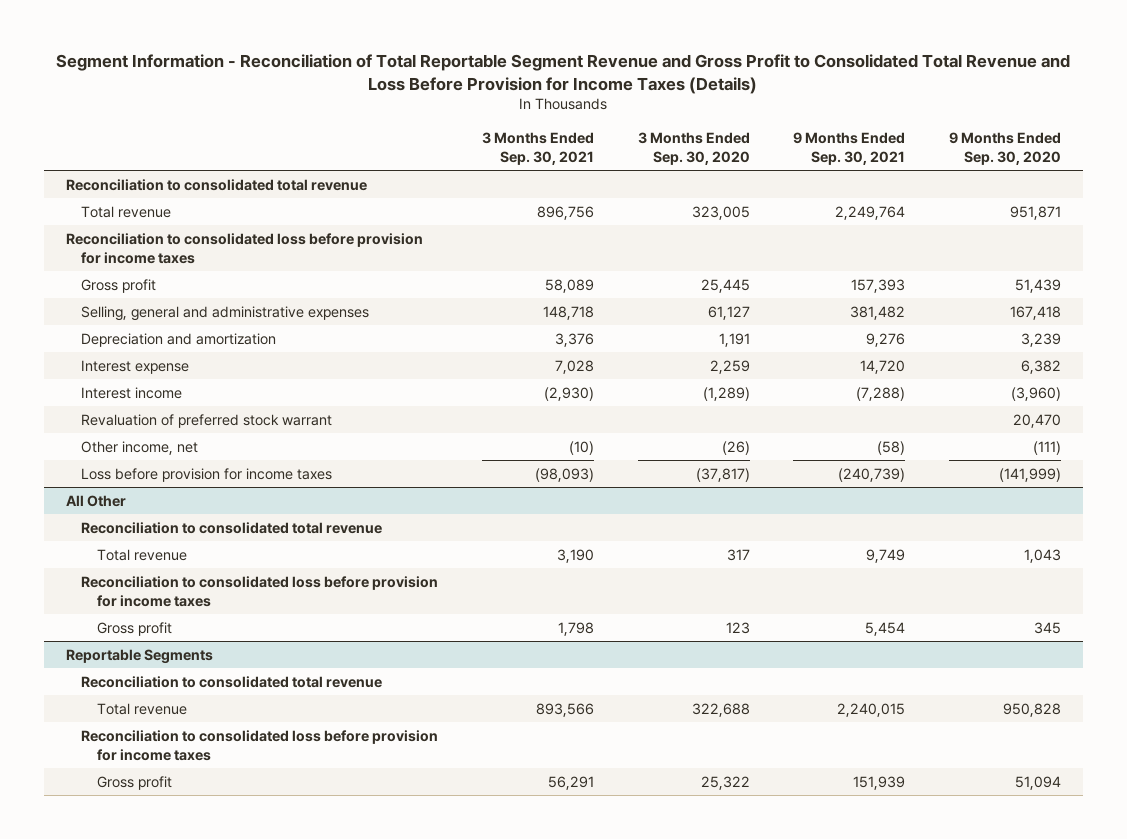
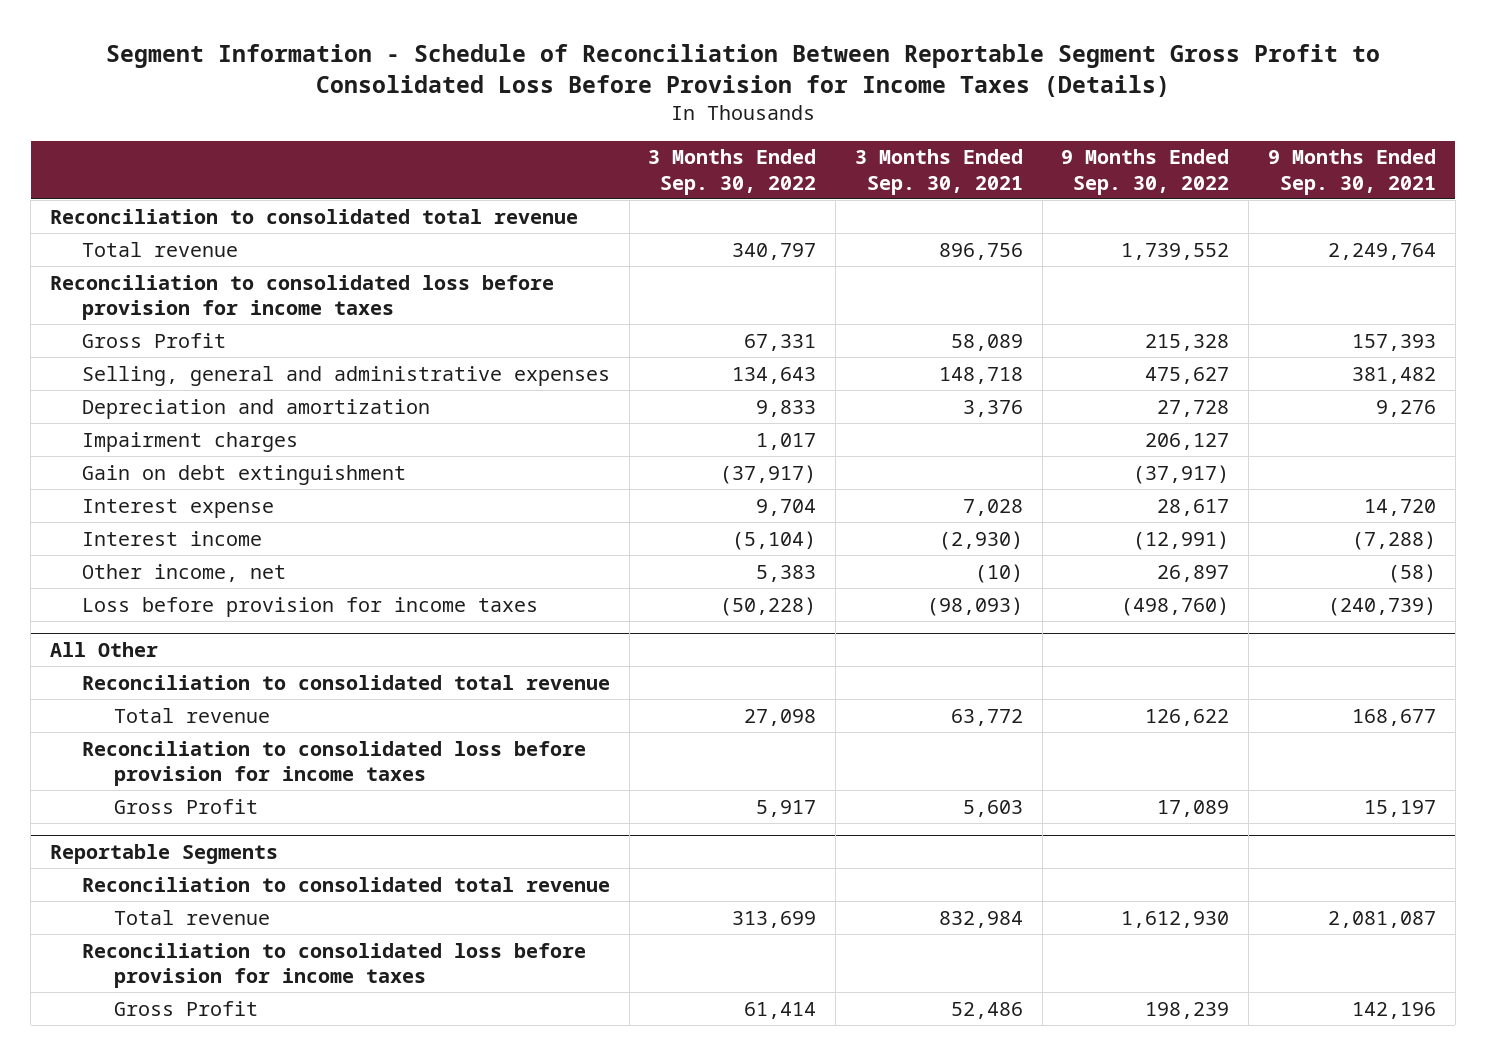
[56,53,1071,94] Segment Information - Reconciliation of Total Reportable Segment Revenue and Gross Profit to Consolidated Total Revenue and Loss Before Provision for Income Taxes (Details) -> [105,43,1380,98] Segment Information - Schedule of Reconciliation Between Reportable Segment Gross Profit to Consolidated Loss Before Provision for Income Taxes (Details)
[637,131,750,165] 3 Months Ended Sep. 30, 2020 -> none
[948,131,1061,165] 9 Months Ended Sep. 30, 2020 -> none
none -> [648,149,817,195] 3 Months Ended Sep. 30, 2022
none -> [1061,149,1230,195] 9 Months Ended Sep. 30, 2022
[81,278,157,293] Gross profit -> [81,332,226,348] Gross Profit
none -> [81,431,298,452] Impairment charges
none -> [81,464,406,485] Gain on debt extinguishment
[81,413,333,428] Revaluation of preferred stock warrant -> none
[557,548,595,563] 3,190 -> [950,708,1023,726] 63,772
[866,548,906,563] 9,749 -> [1352,708,1437,726] 168,677
[96,621,172,636] Gross profit -> [113,798,258,814] Gross Profit
[558,621,595,636] 1,798 -> [962,799,1023,817] 5,603
[865,621,906,636] 5,454 -> [1364,799,1437,817] 15,197
[536,702,595,717] 893,566 -> [938,910,1023,928] 832,984
[837,702,906,717] 2,240,015 -> [1328,910,1437,928] 2,081,087
[96,775,172,790] Gross profit -> [113,1000,258,1016] Gross Profit
[548,775,595,790] 56,291 -> [950,1001,1023,1019] 52,486
[853,775,906,790] 151,939 -> [1352,1001,1437,1019] 142,196

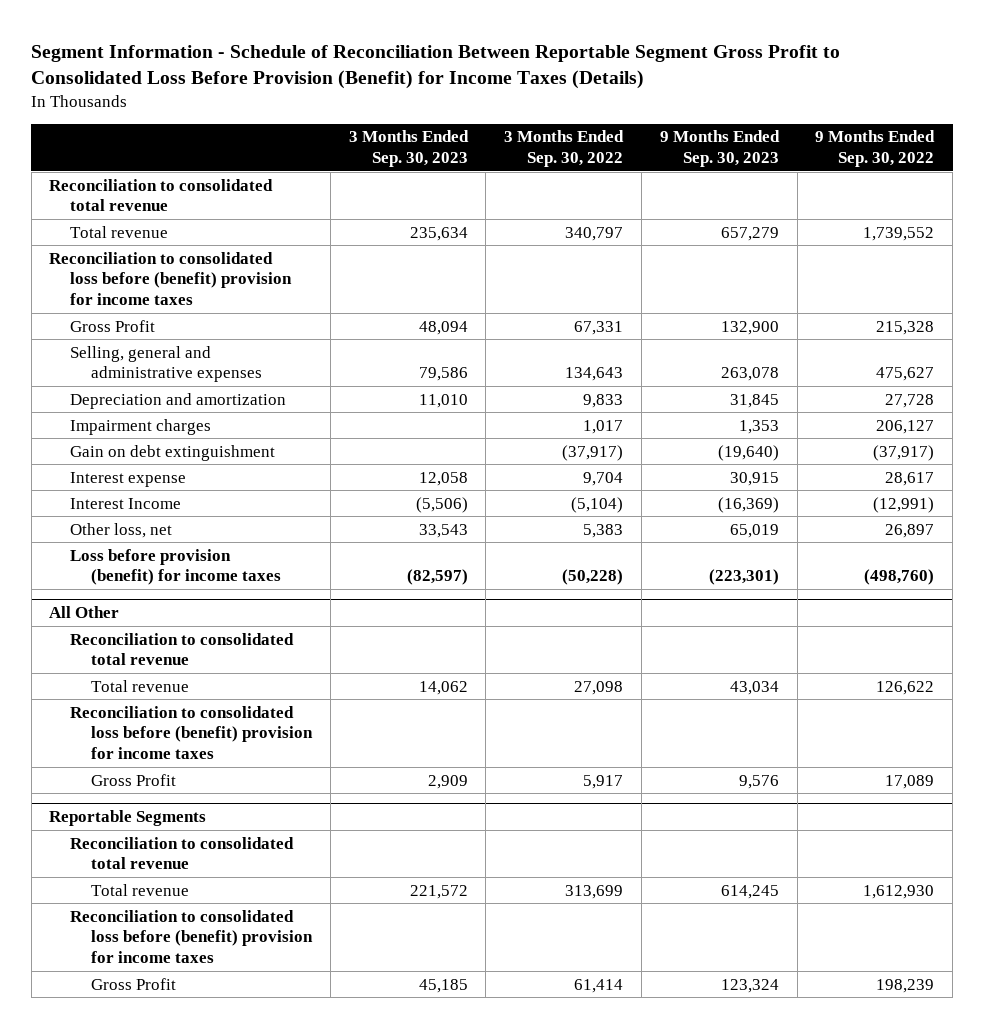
[105,43,1380,98] Segment Information - Schedule of Reconciliation Between Reportable Segment Gross Profit to Consolidated Loss Before Provision for Income Taxes (Details) -> [31,44,841,89] Segment Information - Schedule of Reconciliation Between Reportable Segment Gross Profit to Consolidated Loss Before Provision (Benefit) for Income Taxes (Details)
[854,149,1023,195] 3 Months Ended Sep. 30, 2021 -> none
[1268,149,1437,195] 9 Months Ended Sep. 30, 2021 -> none
none -> [348,130,469,168] 3 Months Ended Sep. 30, 2023
none -> [659,130,780,168] 9 Months Ended Sep. 30, 2023
[49,274,554,321] Reconciliation to consolidated loss before provision for income taxes -> [49,251,293,306] Reconciliation to consolidated loss before (benefit) provision for income taxes
[81,530,262,546] Interest income -> [70,497,182,509] Interest Income
[81,563,286,582] Other income, net -> [70,522,173,538] Other loss, net
[81,596,538,617] Loss before provision for income taxes -> [70,548,282,586] Loss before provision (benefit) for income taxes
[81,740,586,787] Reconciliation to consolidated loss before provision for income taxes -> [70,705,314,760] Reconciliation to consolidated loss before (benefit) provision for income taxes
[81,942,586,989] Reconciliation to consolidated loss before provision for income taxes -> [70,909,314,964] Reconciliation to consolidated loss before (benefit) provision for income taxes

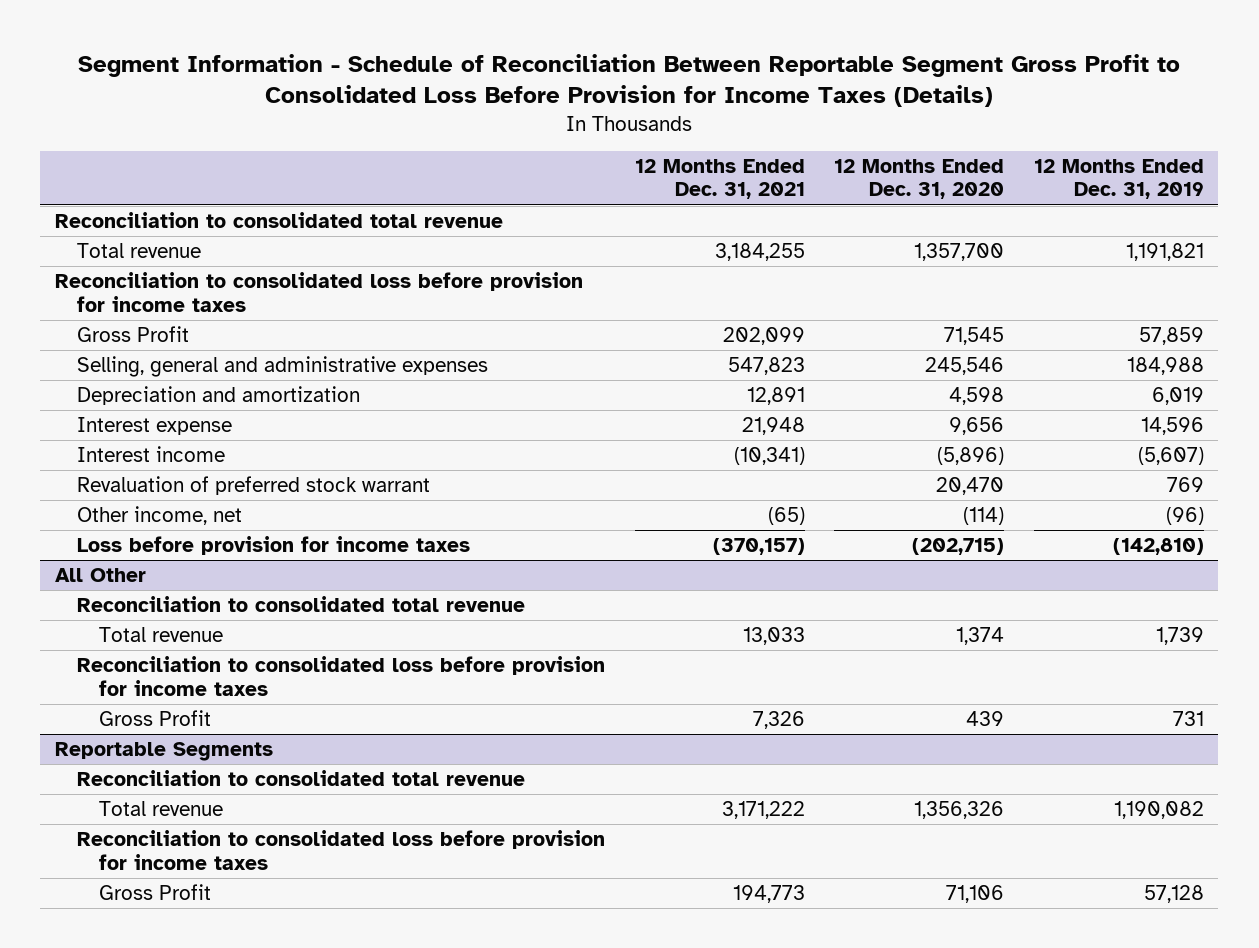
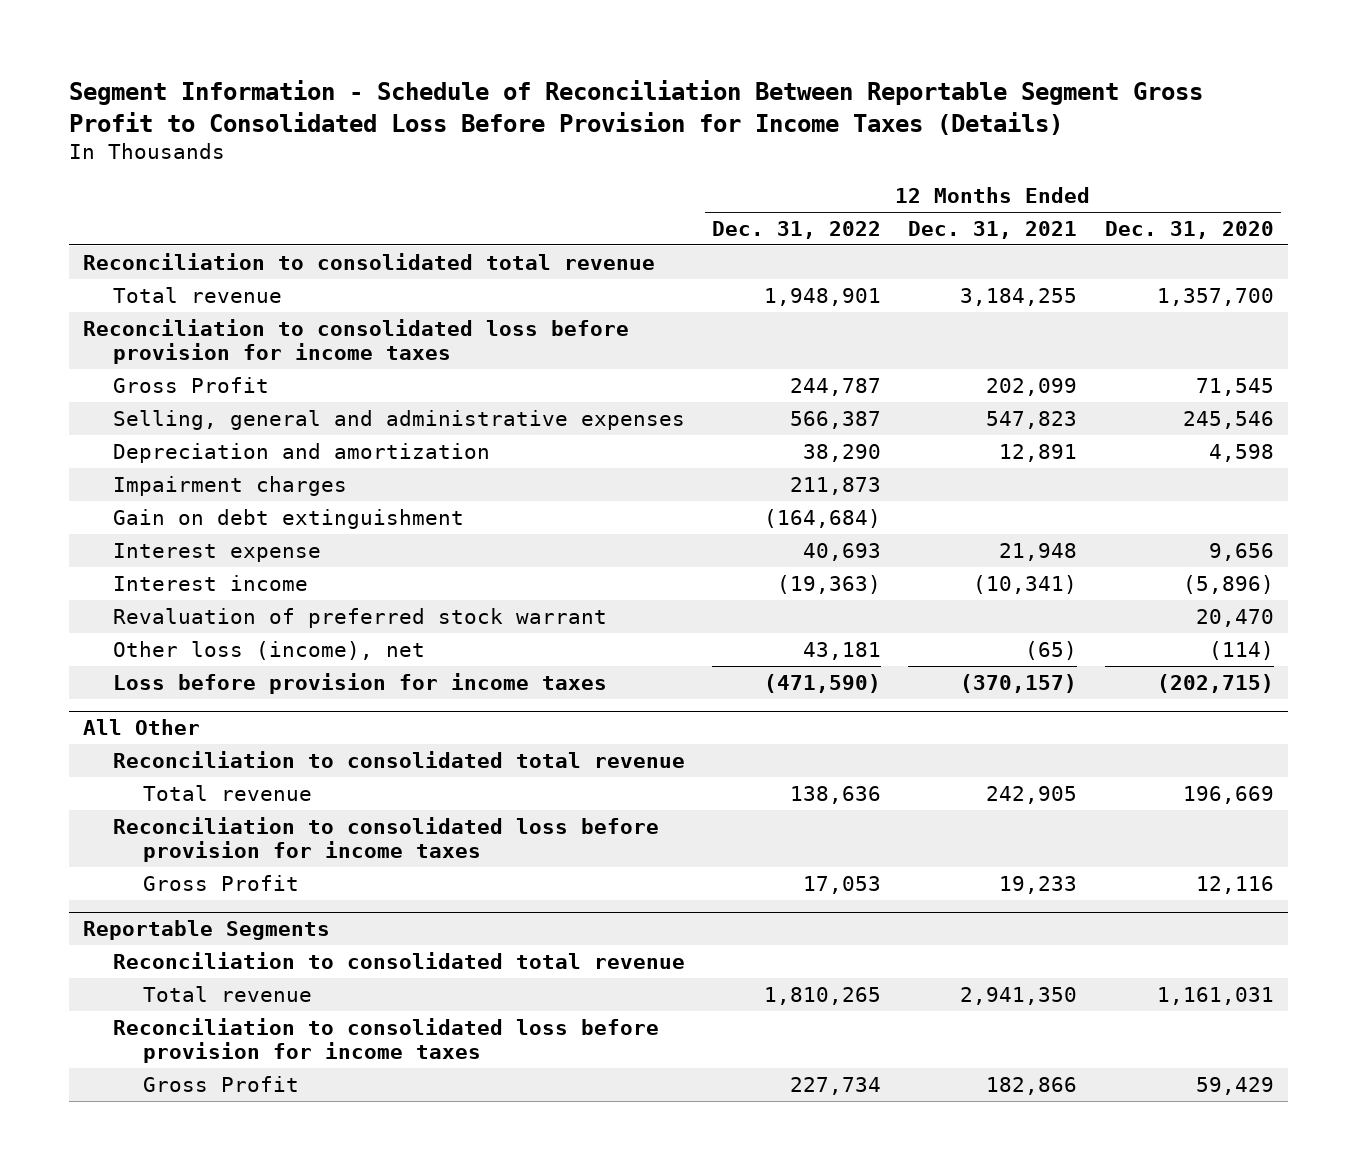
[1033,158,1204,200] 12 Months Ended Dec. 31, 2019 -> none
none -> [712,220,882,239] Dec. 31, 2022
none -> [112,475,347,496] Impairment charges
none -> [112,508,464,529] Gain on debt extinguishment
[77,506,243,526] Other income, net -> [112,640,425,660] Other loss (income), net
[742,627,805,646] 13,033 -> [986,785,1078,804] 242,905
[956,627,1005,646] 1,374 -> [1182,785,1274,804] 196,669
[752,711,805,730] 7,326 -> [999,875,1078,894] 19,233
[966,711,1005,727] 439 -> [1195,875,1274,894] 12,116
[721,801,805,820] 3,171,222 -> [960,986,1078,1005] 2,941,350
[914,801,1005,820] 1,356,326 -> [1156,986,1274,1005] 1,161,031
[732,885,805,904] 194,773 -> [986,1076,1078,1095] 182,866
[946,885,1005,904] 71,106 -> [1195,1076,1274,1095] 59,429

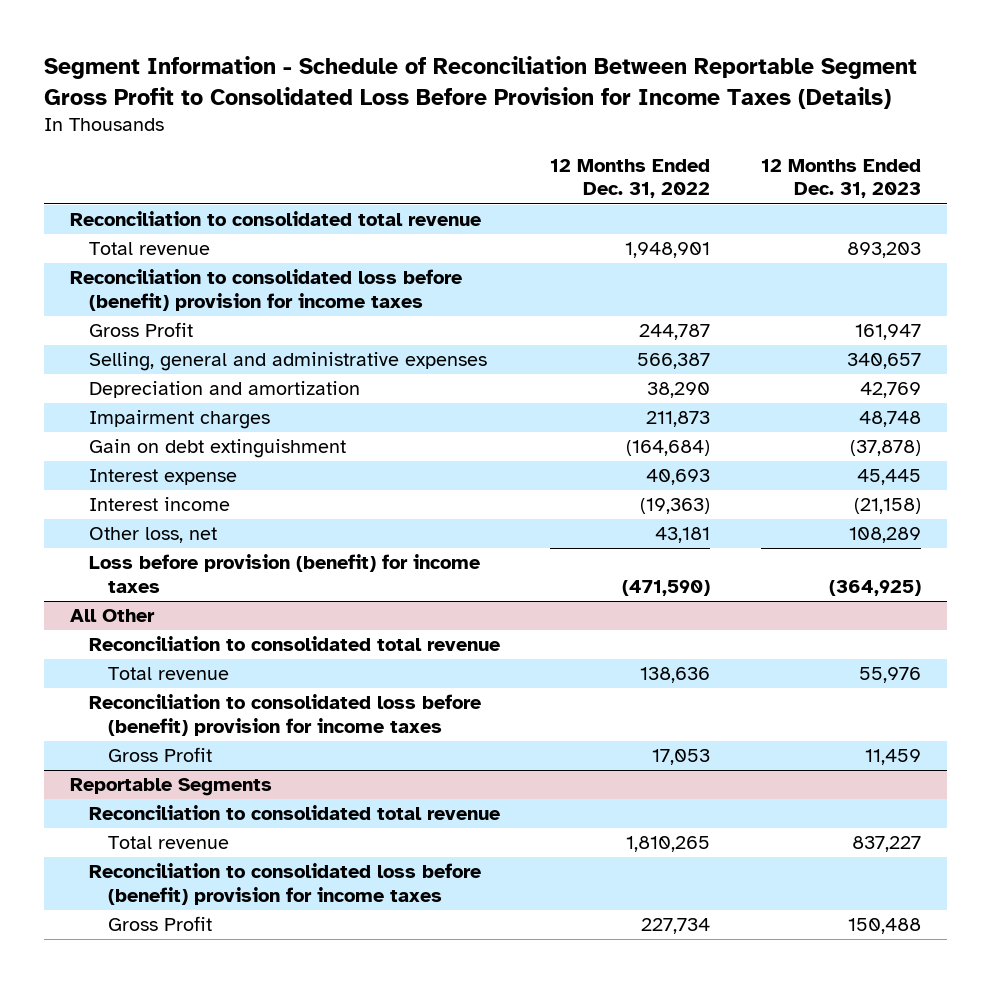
[908,220,1078,239] Dec. 31, 2021 -> none
[1104,220,1274,239] Dec. 31, 2020 -> none
none -> [761,158,922,199] 12 Months Ended Dec. 31, 2023
[82,318,629,365] Reconciliation to consolidated loss before provision for income taxes -> [69,269,462,312] Reconciliation to consolidated loss before (benefit) provision for income taxes
[112,607,607,628] Revaluation of preferred stock warrant -> none
[112,640,425,660] Other loss (income), net -> [88,527,217,544] Other loss, net
[112,672,607,694] Loss before provision for income taxes -> [88,554,480,594] Loss before provision (benefit) for income taxes
[112,816,659,863] Reconciliation to consolidated loss before provision for income taxes -> [88,694,481,737] Reconciliation to consolidated loss before (benefit) provision for income taxes
[112,1017,659,1064] Reconciliation to consolidated loss before provision for income taxes -> [88,863,481,906] Reconciliation to consolidated loss before (benefit) provision for income taxes

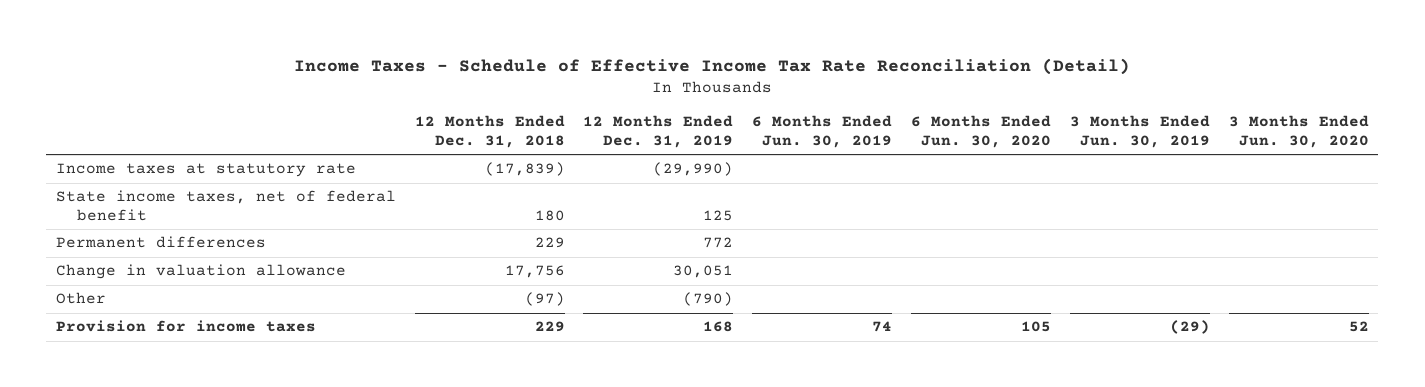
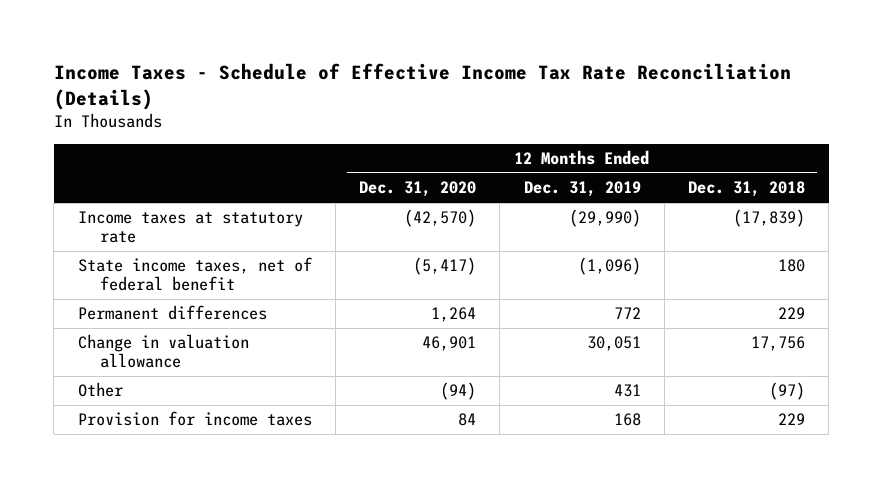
[294,57,1131,75] Income Taxes - Schedule of Effective Income Tax Rate Reconciliation (Detail) -> [53,63,791,111] Income Taxes - Schedule of Effective Income Tax Rate Reconciliation (Details)
[752,115,893,148] 6 Months Ended Jun. 30, 2019 -> none
[911,115,1052,148] 6 Months Ended Jun. 30, 2020 -> none
[1070,115,1211,148] 3 Months Ended Jun. 30, 2019 -> none
[1228,115,1369,148] 3 Months Ended Jun. 30, 2020 -> none
none -> [359,181,477,198] Dec. 31, 2020
[703,209,734,221] 125 -> [577,257,641,276] (1,096)
[683,292,734,307] (790) -> [613,384,641,398] 431

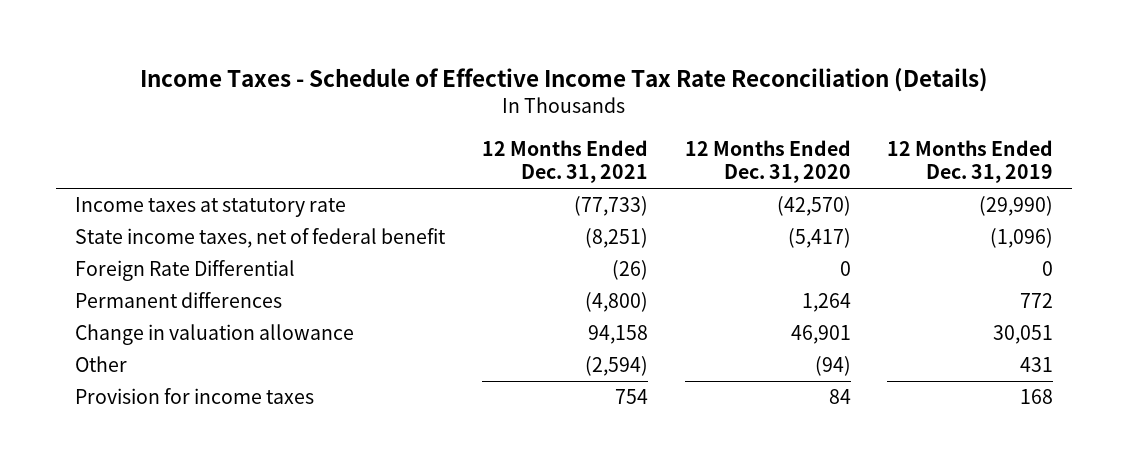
[688,181,806,198] Dec. 31, 2018 -> none
none -> [481,139,648,184] 12 Months Ended Dec. 31, 2021
none -> [74,260,295,282] Foreign Rate Differential

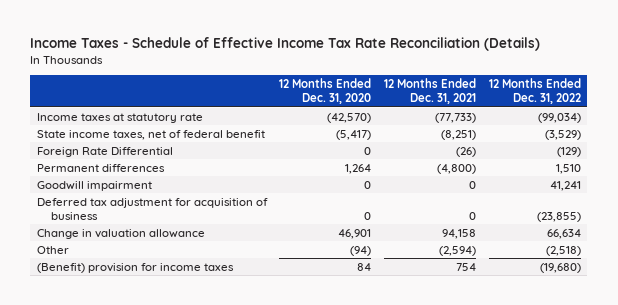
[887,139,1054,184] 12 Months Ended Dec. 31, 2019 -> none
none -> [489,78,582,104] 12 Months Ended Dec. 31, 2022
none -> [36,180,152,191] Goodwill impairment
none -> [36,197,268,220] Deferred tax adjustment for acquisition of business
[74,388,314,405] Provision for income taxes -> [36,262,234,273] (Benefit) provision for income taxes

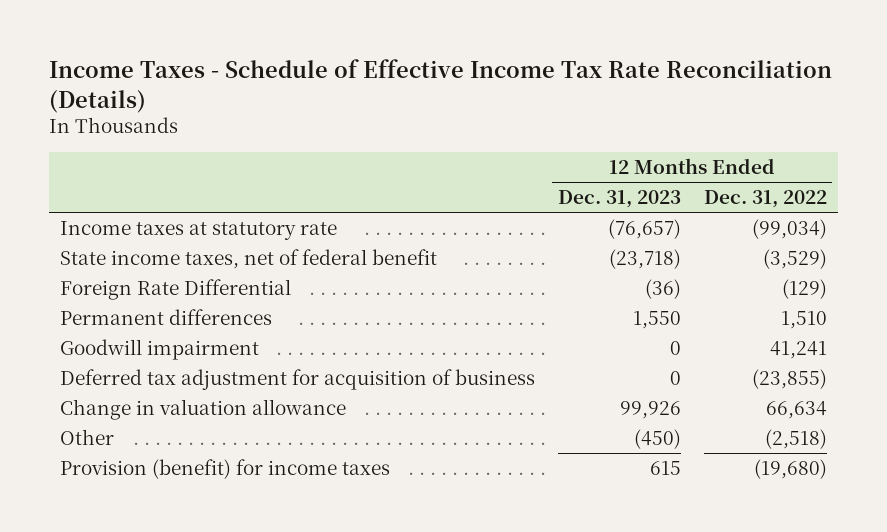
[279,78,372,104] 12 Months Ended Dec. 31, 2020 -> none
[384,78,477,104] 12 Months Ended Dec. 31, 2021 -> none
none -> [557,190,681,209] Dec. 31, 2023
[36,262,234,273] (Benefit) provision for income taxes -> [60,458,391,479] Provision (benefit) for income taxes

